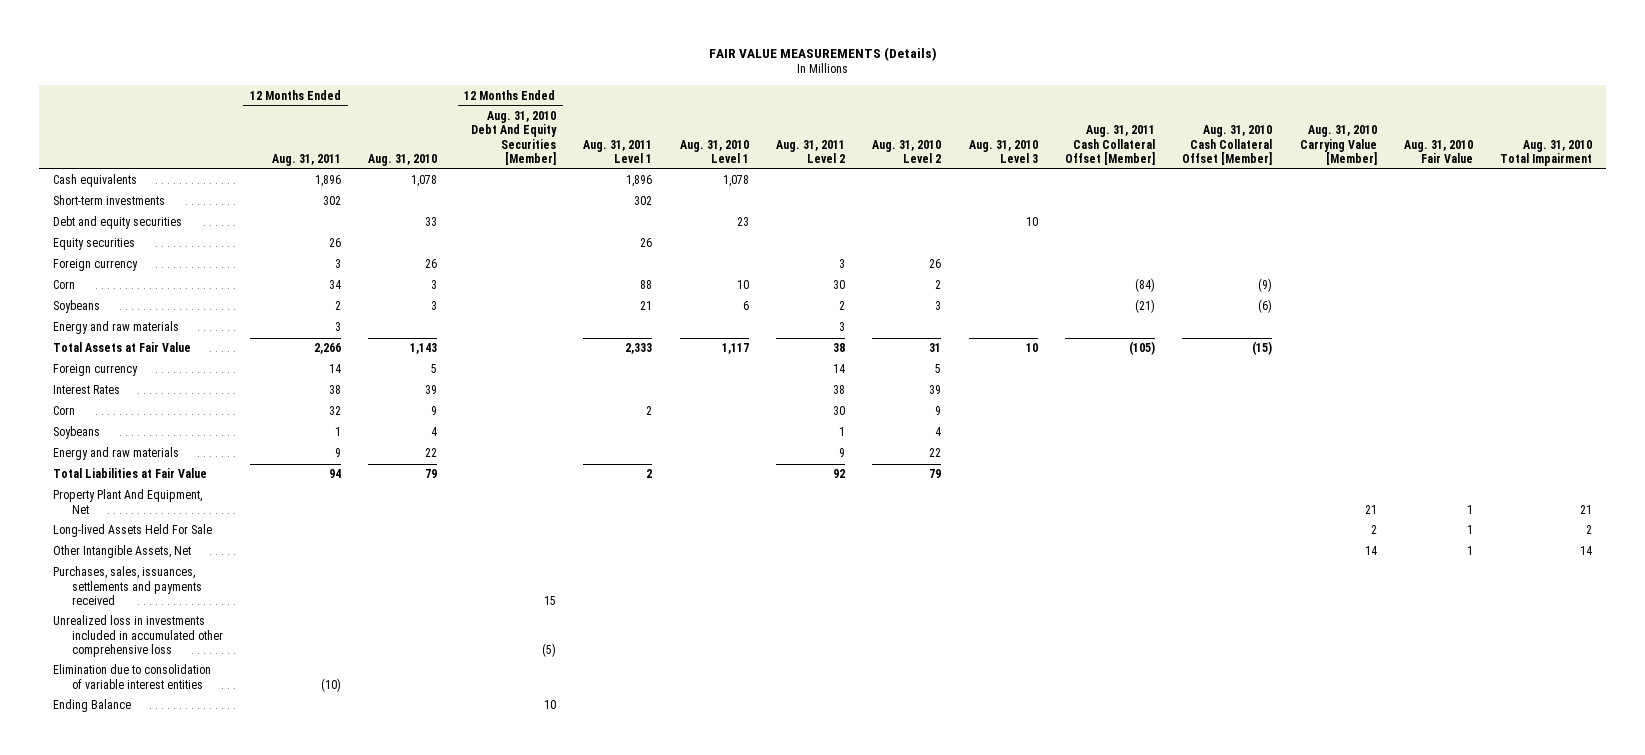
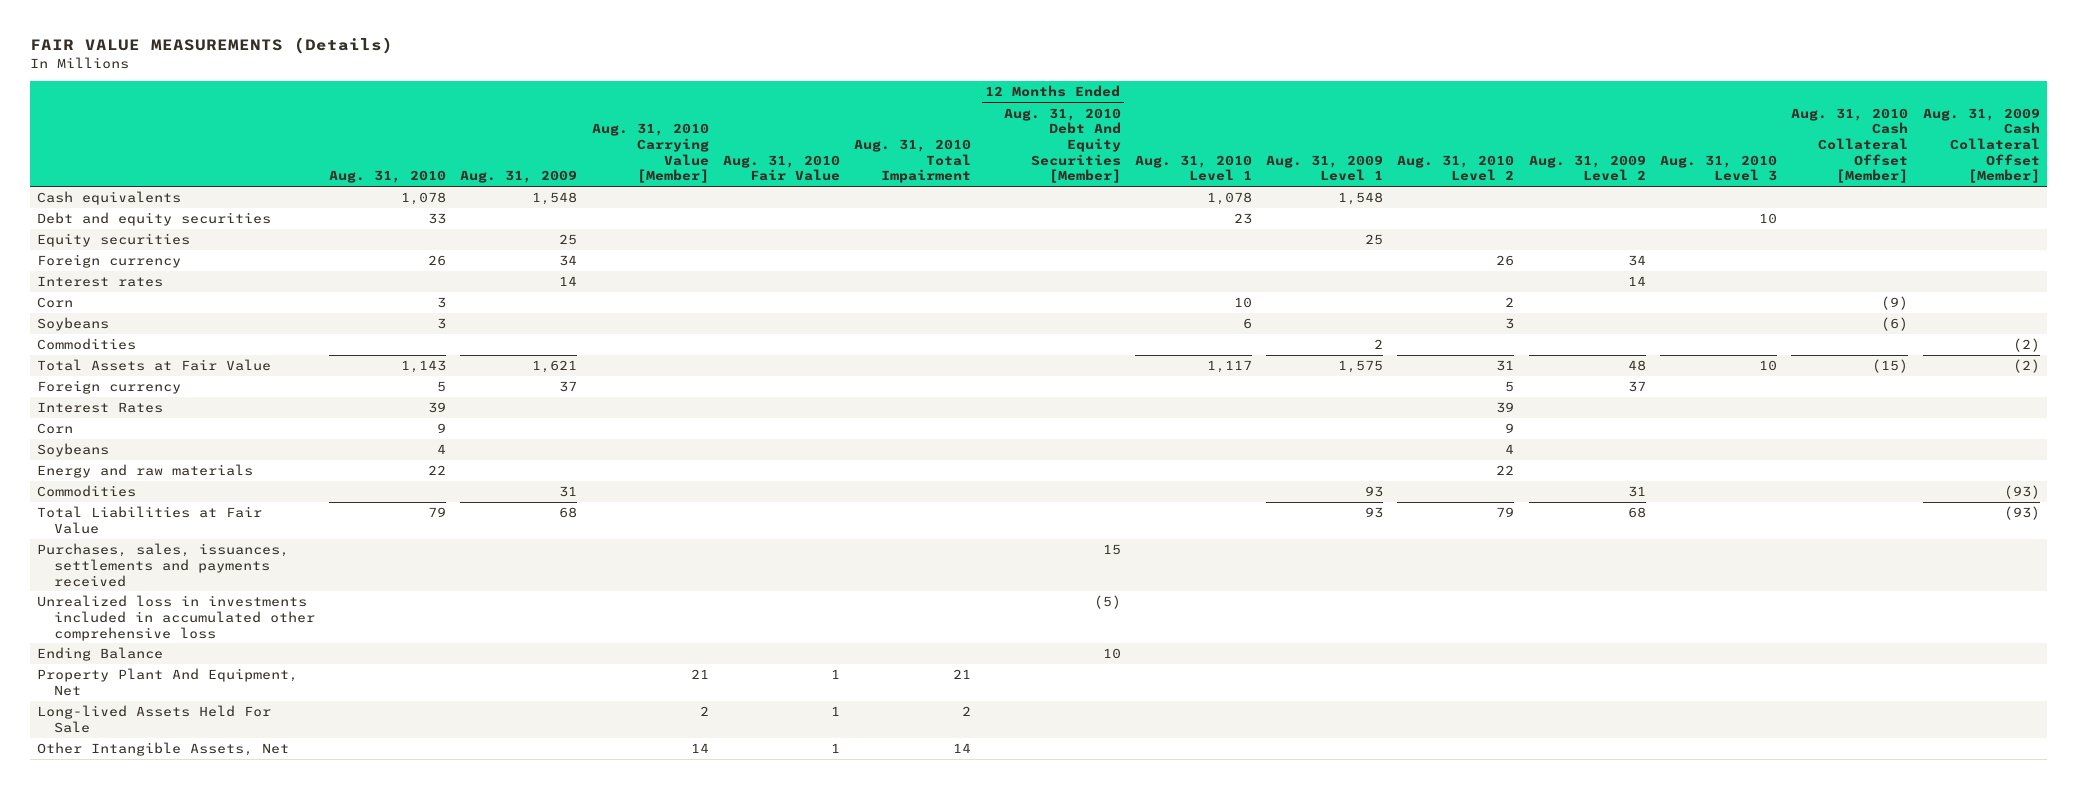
[272,153,342,166] Aug. 31, 2011 -> none
[583,139,653,163] Aug. 31, 2011 Level 1 -> none
[775,139,845,163] Aug. 31, 2011 Level 2 -> none
[1064,125,1155,165] Aug. 31, 2011 Cash Collateral Offset [Member] -> none
none -> [460,170,578,184] Aug. 31, 2009
none -> [1266,154,1384,182] Aug. 31, 2009 Level 1
none -> [1528,154,1646,182] Aug. 31, 2009 Level 2
none -> [1922,107,2040,184] Aug. 31, 2009 Cash Collateral Offset [Member]
[52,195,165,206] Short-term investments -> none
none -> [36,276,163,288] Interest rates
[52,321,179,335] Energy and raw materials -> none
none -> [36,338,136,351] Commodities
none -> [36,485,136,498] Commodities
[52,664,211,689] Elimination due to consolidation of variable interest entities -> none
[52,489,202,514] Property Plant And Equipment, Net -> [36,668,298,696] Property Plant And Equipment, Net
[52,524,212,538] Long-lived Assets Held For Sale -> [36,705,271,733] Long-lived Assets Held For Sale
[52,545,191,559] Other Intangible Assets, Net -> [36,742,289,757] Other Intangible Assets, Net

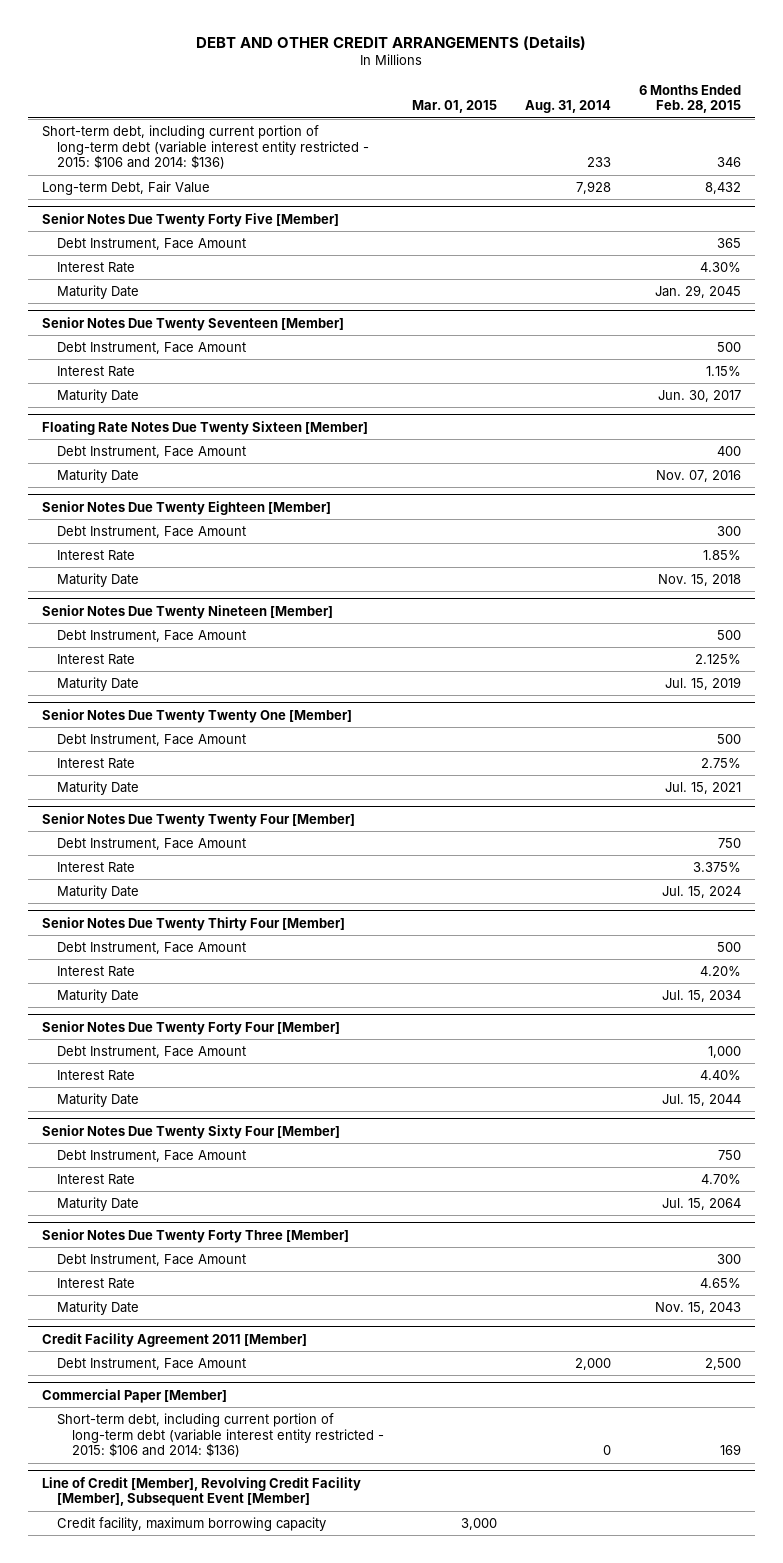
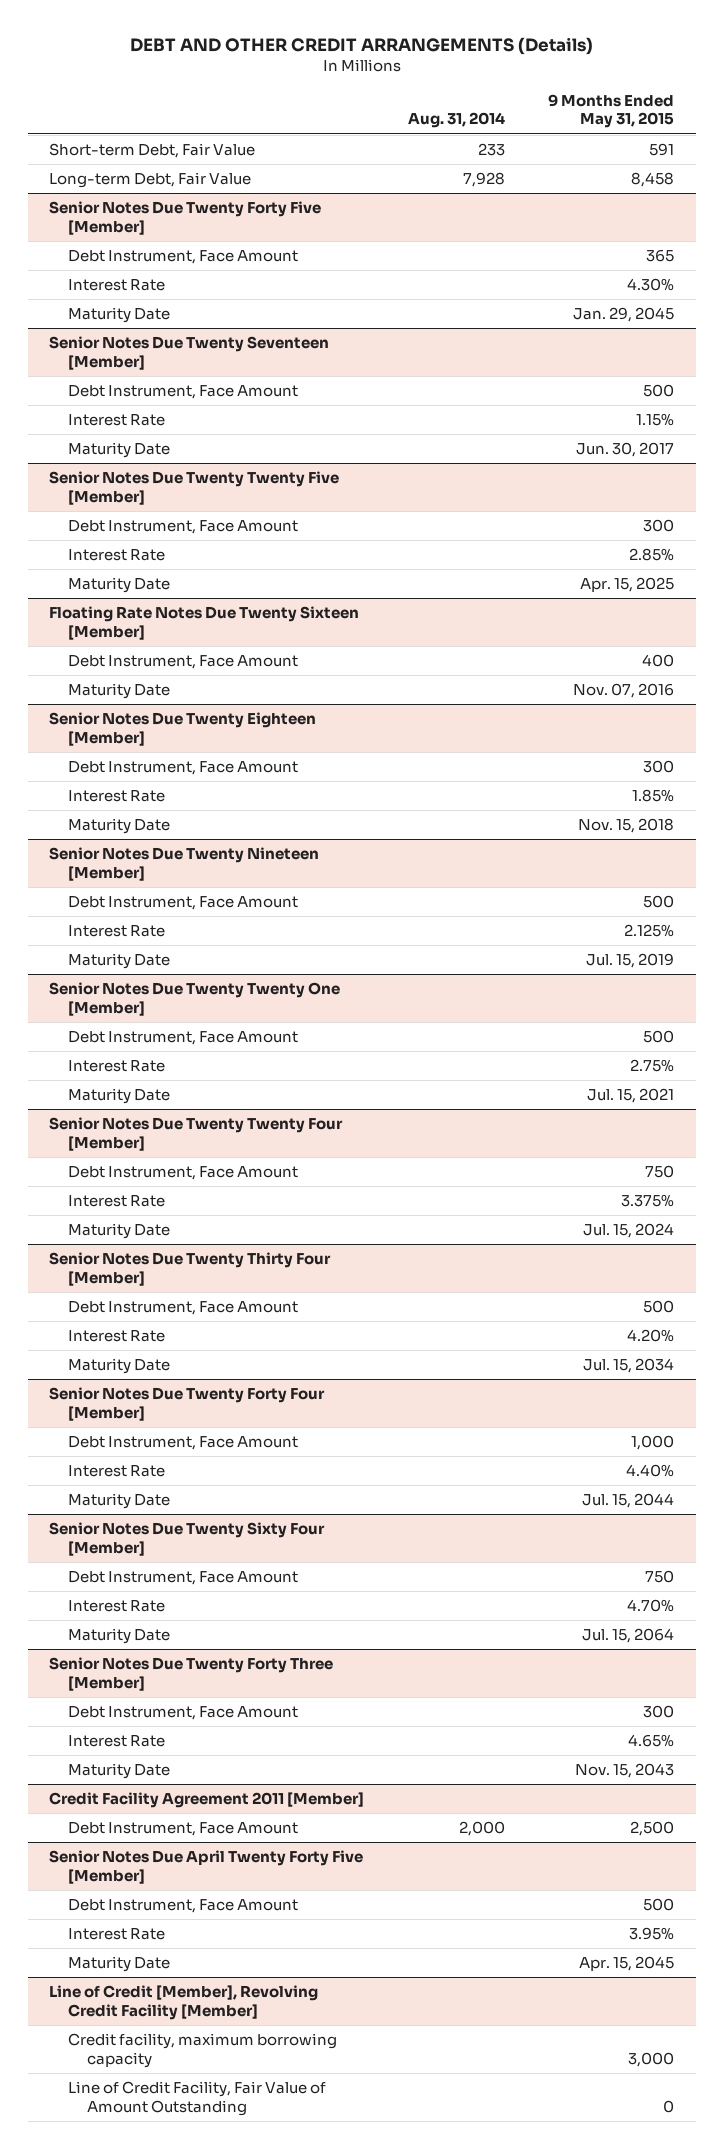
[412,100,498,114] Mar. 01, 2015 -> none
[639,84,742,114] 6 Months Ended Feb. 28, 2015 -> none
none -> [547,93,674,129] 9 Months Ended May 31, 2015
[41,124,369,170] Short-term debt, including current portion of long-term debt (variable interest entity restricted - 2015: $106 and 2014: $136) -> [49,143,256,159] Short-term Debt, Fair Value
none -> [49,471,340,505] Senior Notes Due Twenty Twenty Five [Member]
none -> [68,520,299,535] Debt Instrument, Face Amount
none -> [68,549,166,562] Interest Rate
none -> [68,577,171,594] Maturity Date
[41,1388,227,1403] Commercial Paper [Member] -> none
[56,1412,385,1458] Short-term debt, including current portion of long-term debt (variable interest entity restricted - 2015: $106 and 2014: $136) -> none
none -> [49,1850,364,1884] Senior Notes Due April Twenty Forty Five [Member]
none -> [68,1899,299,1914] Debt Instrument, Face Amount
none -> [68,1928,166,1941] Interest Rate
none -> [68,1956,171,1973] Maturity Date
[41,1476,361,1507] Line of Credit [Member], Revolving Credit Facility [Member], Subsequent Event [Member] -> [49,1985,319,2020] Line of Credit [Member], Revolving Credit Facility [Member]
none -> [68,2081,327,2116] Line of Credit Facility, Fair Value of Amount Outstanding

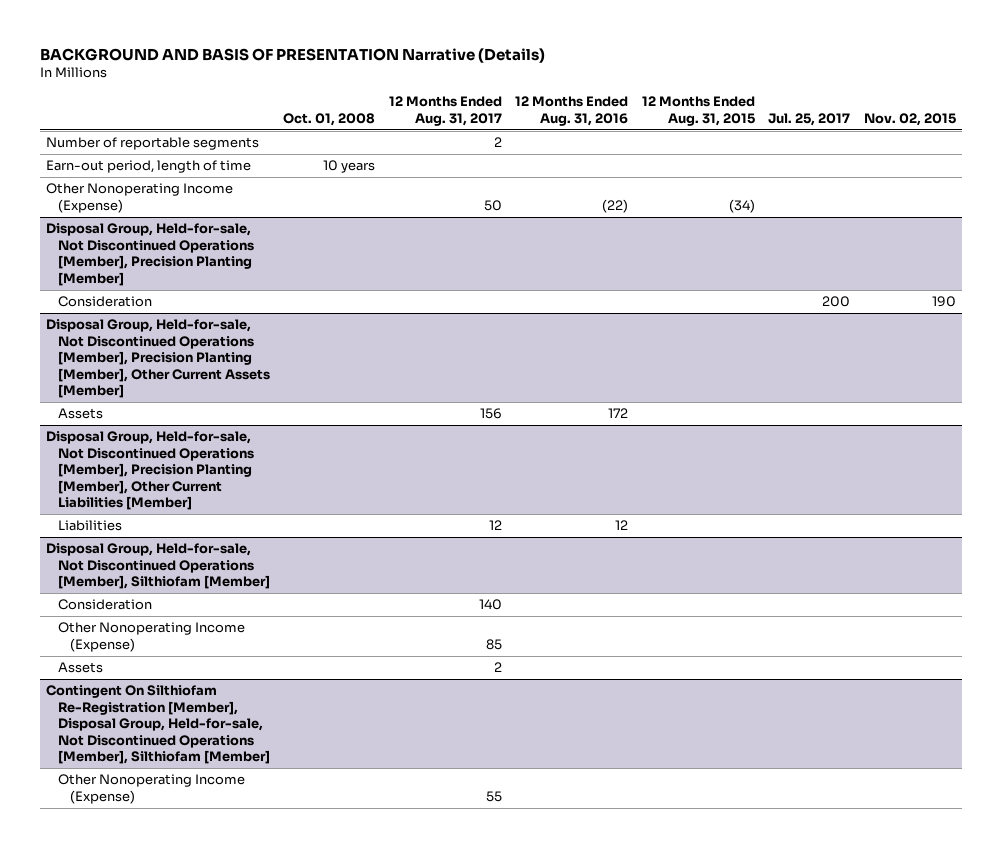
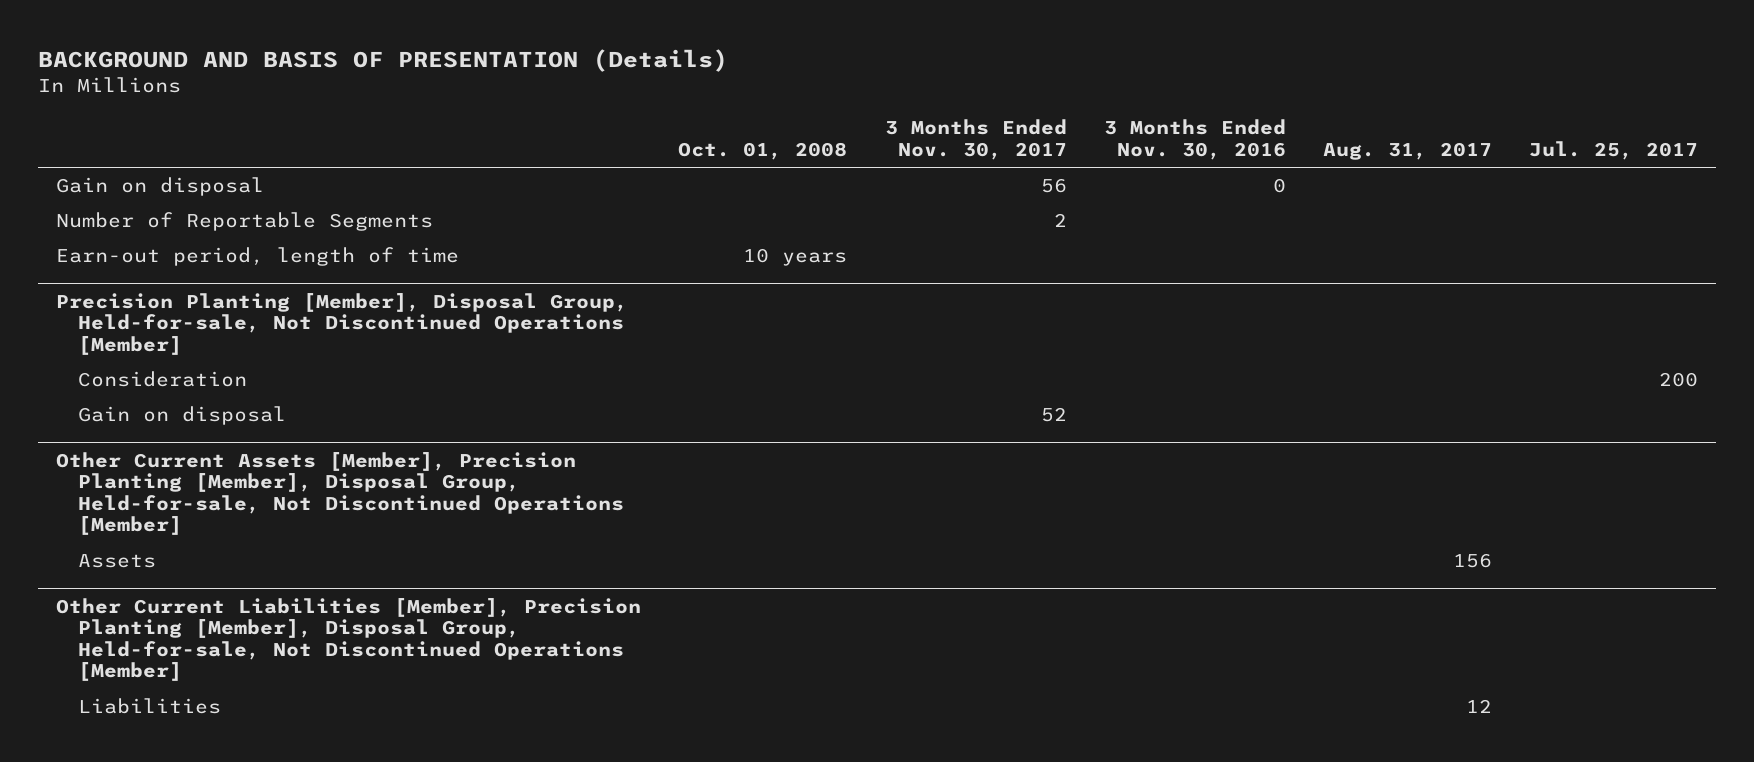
[39,47,545,63] BACKGROUND AND BASIS OF PRESENTATION Narrative (Details) -> [37,48,728,72] BACKGROUND AND BASIS OF PRESENTATION (Details)
[388,96,502,126] 12 Months Ended Aug. 31, 2017 -> none
[515,96,629,126] 12 Months Ended Aug. 31, 2016 -> none
[641,96,755,126] 12 Months Ended Aug. 31, 2015 -> none
[863,112,956,126] Nov. 02, 2015 -> none
none -> [884,119,1067,160] 3 Months Ended Nov. 30, 2017
none -> [1103,119,1286,160] 3 Months Ended Nov. 30, 2016
none -> [1322,141,1492,160] Aug. 31, 2017
none -> [56,177,265,197] Gain on disposal
[46,137,260,151] Number of reportable segments -> [56,212,434,232] Number of Reportable Segments
[46,183,234,213] Other Nonoperating Income (Expense) -> none
[46,223,254,286] Disposal Group, Held-for-sale, Not Discontinued Operations [Member], Precision Planting [Member] -> [56,292,629,355] Precision Planting [Member], Disposal Group, Held-for-sale, Not Discontinued Operations [Member]
none -> [78,406,287,426] Gain on disposal
[46,319,270,399] Disposal Group, Held-for-sale, Not Discontinued Operations [Member], Precision Planting [Member], Other Current Assets [Member] -> [56,451,625,536] Other Current Assets [Member], Precision Planting [Member], Disposal Group, Held-for-sale, Not Discontinued Operations [Member]
[46,431,254,511] Disposal Group, Held-for-sale, Not Discontinued Operations [Member], Precision Planting [Member], Other Current Liabilities [Member] -> [56,597,642,682] Other Current Liabilities [Member], Precision Planting [Member], Disposal Group, Held-for-sale, Not Discontinued Operations [Member]
[46,543,270,590] Disposal Group, Held-for-sale, Not Discontinued Operations [Member], Silthiofam [Member] -> none
[57,599,152,611] Consideration -> none
[57,622,245,652] Other Nonoperating Income (Expense) -> none
[57,662,103,674] Assets -> none
[46,685,270,765] Contingent On Silthiofam Re-Registration [Member], Disposal Group, Held-for-sale, Not Discontinued Operations [Member], Silthiofam [Member] -> none
[57,774,245,804] Other Nonoperating Income (Expense) -> none

